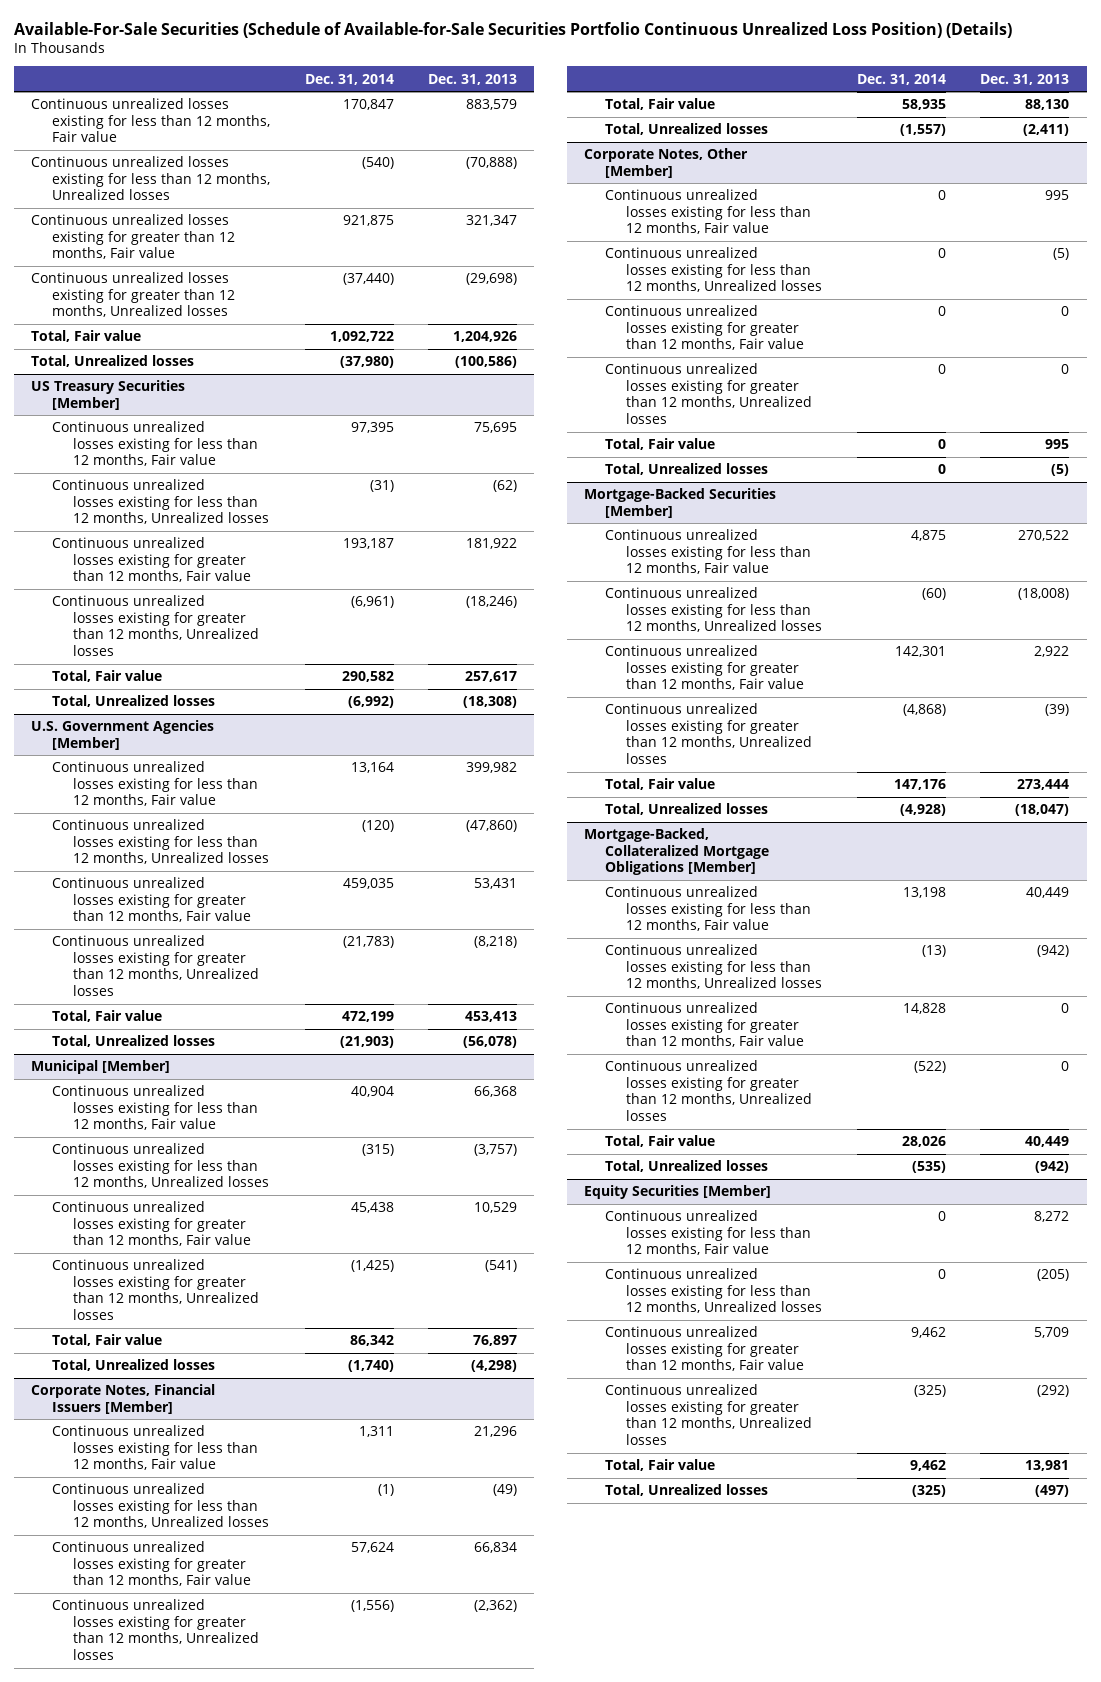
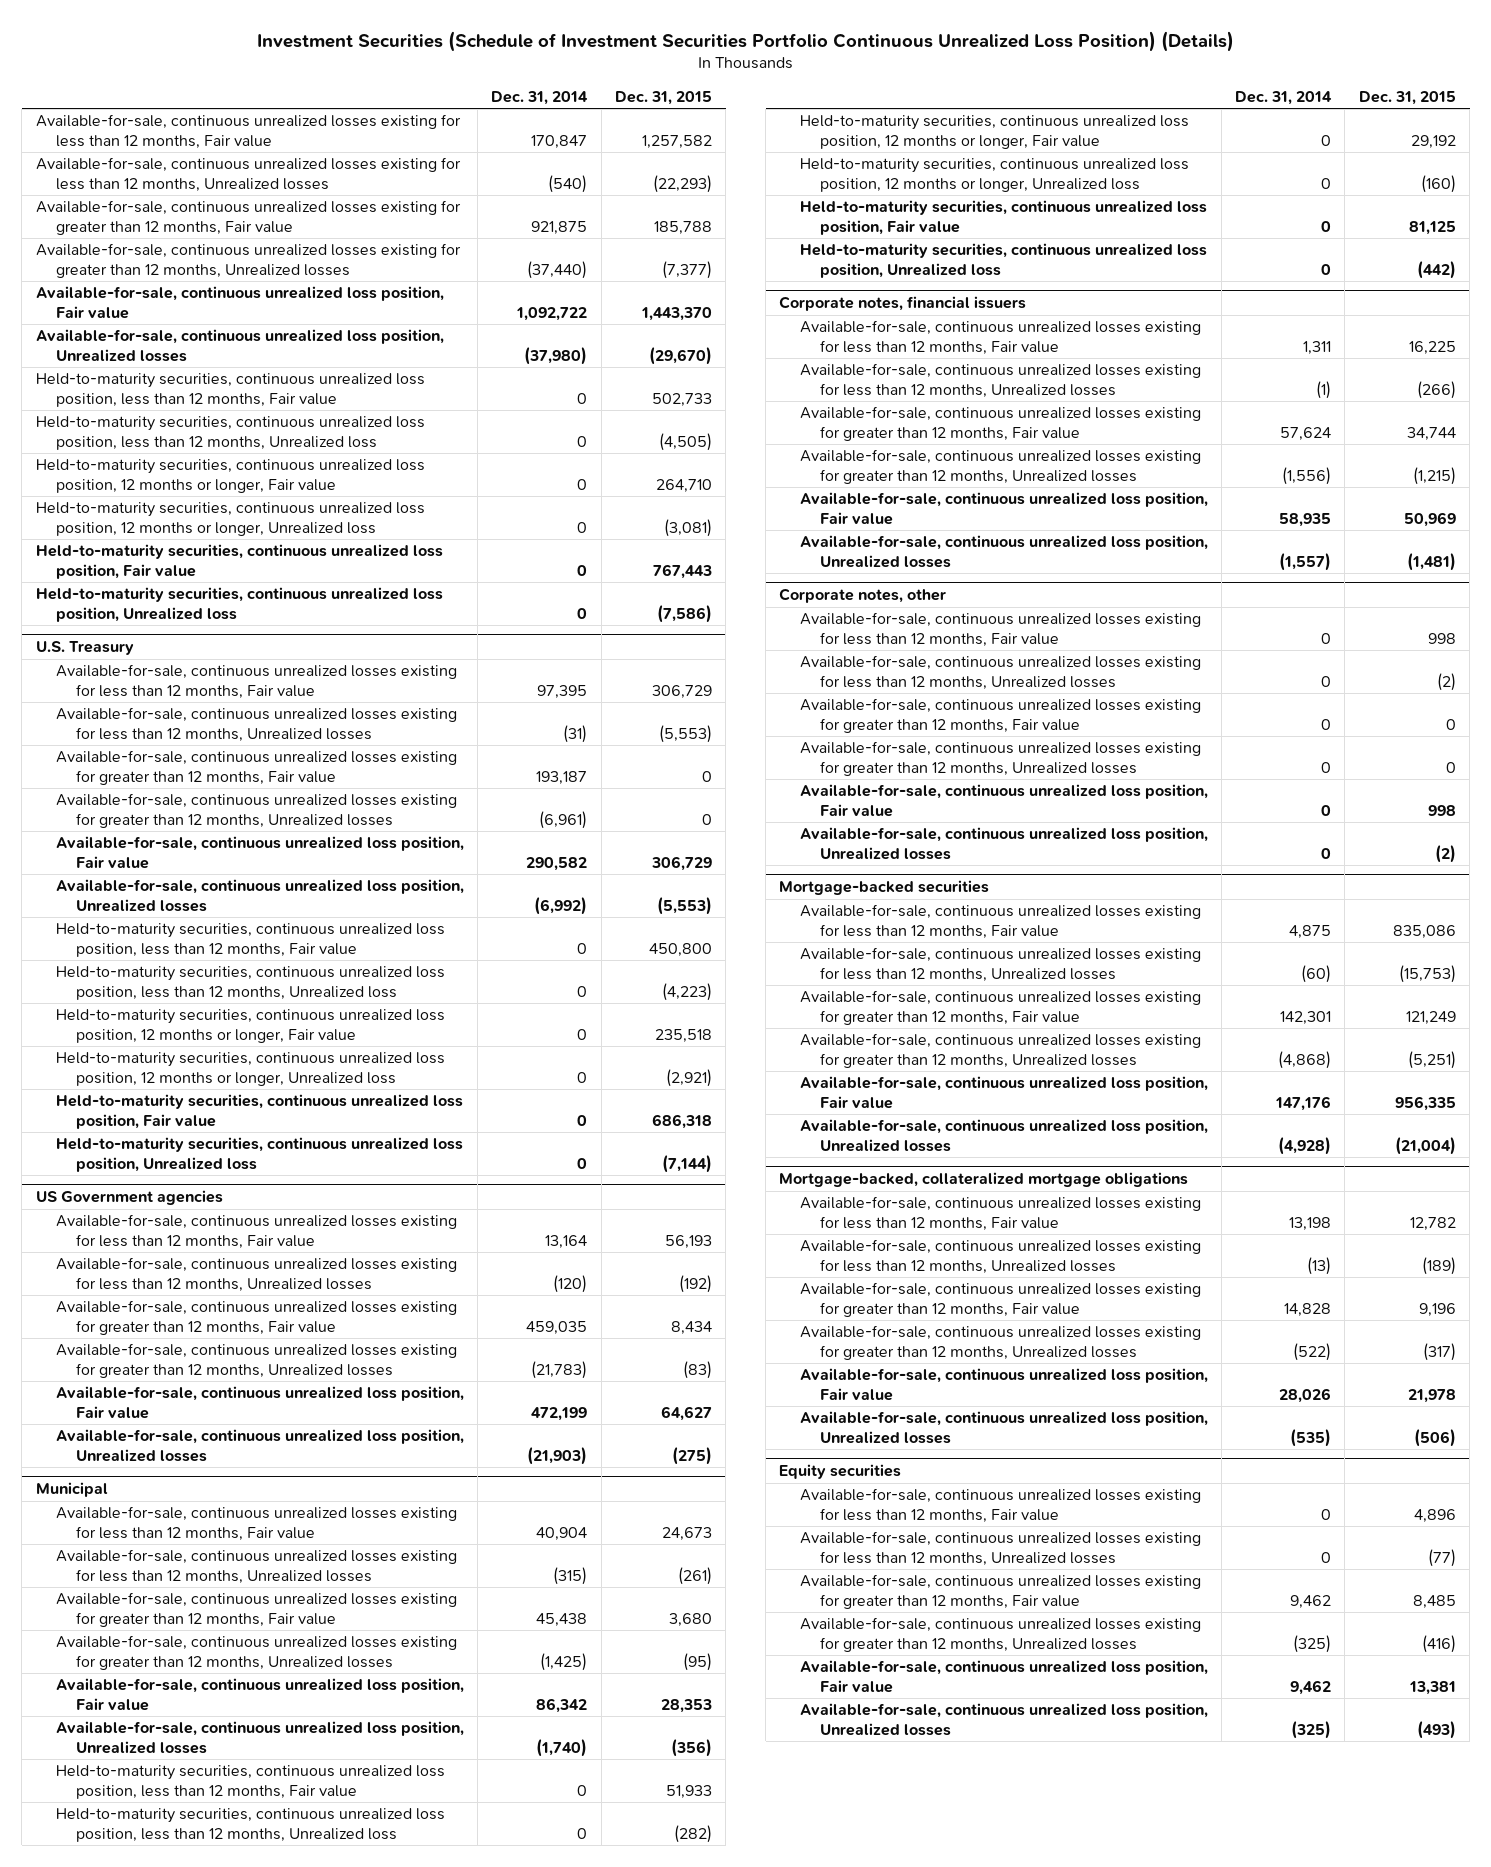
[14,22,1013,39] Available-For-Sale Securities (Schedule of Available-for-Sale Securities Portfolio Continuous Unrealized Loss Position) (Details) -> [256,30,1234,52] Investment Securities (Schedule of Investment Securities Portfolio Continuous Unrealized Loss Position) (Details)
[427,73,517,85] Dec. 31, 2013 -> none
none -> [614,90,712,105] Dec. 31, 2015
[31,98,271,143] Continuous unrealized losses existing for less than 12 months, Fair value -> [35,114,461,149] Available-for-sale, continuous unrealized losses existing for less than 12 months, Fair value
[31,156,271,201] Continuous unrealized losses existing for less than 12 months, Unrealized losses -> [35,157,461,192] Available-for-sale, continuous unrealized losses existing for less than 12 months, Unrealized losses
[31,214,236,260] Continuous unrealized losses existing for greater than 12 months, Fair value -> [35,200,461,235] Available-for-sale, continuous unrealized losses existing for greater than 12 months, Fair value
[31,272,236,318] Continuous unrealized losses existing for greater than 12 months, Unrealized losses -> [35,243,461,278] Available-for-sale, continuous unrealized losses existing for greater than 12 months, Unrealized losses
[31,330,142,343] Total, Fair value -> [35,286,444,319] Available-for-sale, continuous unrealized loss position, Fair value
[31,355,195,368] Total, Unrealized losses -> [35,329,444,362] Available-for-sale, continuous unrealized loss position, Unrealized losses
none -> [35,373,425,407] Held-to-maturity securities, continuous unrealized loss position, less than 12 months, Fair value
none -> [35,416,425,450] Held-to-maturity securities, continuous unrealized loss position, less than 12 months, Unrealized loss
none -> [35,459,425,493] Held-to-maturity securities, continuous unrealized loss position, 12 months or longer, Fair value
none -> [35,502,425,536] Held-to-maturity securities, continuous unrealized loss position, 12 months or longer, Unrealized loss
none -> [35,544,443,579] Held-to-maturity securities, continuous unrealized loss position, Fair value
none -> [35,587,443,622] Held-to-maturity securities, continuous unrealized loss position, Unrealized loss
[31,380,186,410] US Treasury Securities [Member] -> [35,641,134,656] U.S. Treasury
[52,421,259,467] Continuous unrealized losses existing for less than 12 months, Fair value -> [55,664,457,699] Available-for-sale, continuous unrealized losses existing for less than 12 months, Fair value
[52,479,270,525] Continuous unrealized losses existing for less than 12 months, Unrealized losses -> [55,707,457,742] Available-for-sale, continuous unrealized losses existing for less than 12 months, Unrealized losses
[52,537,252,583] Continuous unrealized losses existing for greater than 12 months, Fair value -> [55,750,457,785] Available-for-sale, continuous unrealized losses existing for greater than 12 months, Fair value
[52,595,260,657] Continuous unrealized losses existing for greater than 12 months, Unrealized losses -> [55,793,457,828] Available-for-sale, continuous unrealized losses existing for greater than 12 months, Unrealized losses
[52,670,163,683] Total, Fair value -> [55,836,464,869] Available-for-sale, continuous unrealized loss position, Fair value
[52,695,216,708] Total, Unrealized losses -> [55,879,464,912] Available-for-sale, continuous unrealized loss position, Unrealized losses
none -> [55,923,445,957] Held-to-maturity securities, continuous unrealized loss position, less than 12 months, Fair value
none -> [55,966,445,1000] Held-to-maturity securities, continuous unrealized loss position, less than 12 months, Unrealized loss
none -> [55,1009,445,1043] Held-to-maturity securities, continuous unrealized loss position, 12 months or longer, Fair value
none -> [55,1052,445,1086] Held-to-maturity securities, continuous unrealized loss position, 12 months or longer, Unrealized loss
none -> [55,1094,463,1129] Held-to-maturity securities, continuous unrealized loss position, Fair value
none -> [55,1137,463,1172] Held-to-maturity securities, continuous unrealized loss position, Unrealized loss
[31,720,215,750] U.S. Government Agencies [Member] -> [35,1190,223,1206] US Government agencies
[52,761,259,807] Continuous unrealized losses existing for less than 12 months, Fair value -> [55,1214,457,1249] Available-for-sale, continuous unrealized losses existing for less than 12 months, Fair value
[52,819,270,865] Continuous unrealized losses existing for less than 12 months, Unrealized losses -> [55,1257,457,1292] Available-for-sale, continuous unrealized losses existing for less than 12 months, Unrealized losses
[52,877,252,923] Continuous unrealized losses existing for greater than 12 months, Fair value -> [55,1300,457,1335] Available-for-sale, continuous unrealized losses existing for greater than 12 months, Fair value
[52,935,260,997] Continuous unrealized losses existing for greater than 12 months, Unrealized losses -> [55,1343,457,1378] Available-for-sale, continuous unrealized losses existing for greater than 12 months, Unrealized losses
[52,1010,163,1023] Total, Fair value -> [55,1386,464,1419] Available-for-sale, continuous unrealized loss position, Fair value
[52,1035,216,1048] Total, Unrealized losses -> [55,1429,464,1462] Available-for-sale, continuous unrealized loss position, Unrealized losses
[31,1060,171,1075] Municipal [Member] -> [35,1482,108,1498] Municipal
[52,1085,259,1131] Continuous unrealized losses existing for less than 12 months, Fair value -> [55,1506,457,1541] Available-for-sale, continuous unrealized losses existing for less than 12 months, Fair value
[52,1143,270,1189] Continuous unrealized losses existing for less than 12 months, Unrealized losses -> [55,1549,457,1584] Available-for-sale, continuous unrealized losses existing for less than 12 months, Unrealized losses
[52,1201,252,1247] Continuous unrealized losses existing for greater than 12 months, Fair value -> [55,1592,457,1627] Available-for-sale, continuous unrealized losses existing for greater than 12 months, Fair value
[52,1259,260,1321] Continuous unrealized losses existing for greater than 12 months, Unrealized losses -> [55,1635,457,1670] Available-for-sale, continuous unrealized losses existing for greater than 12 months, Unrealized losses
[52,1334,163,1347] Total, Fair value -> [55,1678,464,1711] Available-for-sale, continuous unrealized loss position, Fair value
[52,1359,216,1372] Total, Unrealized losses -> [55,1721,464,1754] Available-for-sale, continuous unrealized loss position, Unrealized losses
none -> [55,1765,445,1799] Held-to-maturity securities, continuous unrealized loss position, less than 12 months, Fair value
none -> [55,1808,445,1842] Held-to-maturity securities, continuous unrealized loss position, less than 12 months, Unrealized loss
none -> [799,115,1189,149] Held-to-maturity securities, continuous unrealized loss position, 12 months or longer, Fair value
none -> [799,158,1189,192] Held-to-maturity securities, continuous unrealized loss position, 12 months or longer, Unrealized loss
none -> [799,200,1207,235] Held-to-maturity securities, continuous unrealized loss position, Fair value
none -> [799,243,1207,278] Held-to-maturity securities, continuous unrealized loss position, Unrealized loss
[31,1384,216,1414] Corporate Notes, Financial Issuers [Member] -> [779,296,1027,312] Corporate notes, financial issuers
[52,1425,259,1471] Continuous unrealized losses existing for less than 12 months, Fair value -> [799,320,1201,355] Available-for-sale, continuous unrealized losses existing for less than 12 months, Fair value
[52,1483,270,1529] Continuous unrealized losses existing for less than 12 months, Unrealized losses -> [799,363,1201,398] Available-for-sale, continuous unrealized losses existing for less than 12 months, Unrealized losses
[52,1541,252,1587] Continuous unrealized losses existing for greater than 12 months, Fair value -> [799,406,1201,441] Available-for-sale, continuous unrealized losses existing for greater than 12 months, Fair value
[52,1599,260,1661] Continuous unrealized losses existing for greater than 12 months, Unrealized losses -> [799,449,1201,484] Available-for-sale, continuous unrealized losses existing for greater than 12 months, Unrealized losses
[605,98,716,111] Total, Fair value -> [799,492,1208,525] Available-for-sale, continuous unrealized loss position, Fair value
[605,123,769,136] Total, Unrealized losses -> [799,535,1208,568] Available-for-sale, continuous unrealized loss position, Unrealized losses
[584,148,749,178] Corporate Notes, Other [Member] -> [779,588,947,604] Corporate notes, other
[605,189,811,235] Continuous unrealized losses existing for less than 12 months, Fair value -> [799,612,1201,647] Available-for-sale, continuous unrealized losses existing for less than 12 months, Fair value
[605,247,822,293] Continuous unrealized losses existing for less than 12 months, Unrealized losses -> [799,655,1201,690] Available-for-sale, continuous unrealized losses existing for less than 12 months, Unrealized losses
[605,305,804,351] Continuous unrealized losses existing for greater than 12 months, Fair value -> [799,698,1201,733] Available-for-sale, continuous unrealized losses existing for greater than 12 months, Fair value
[605,363,812,425] Continuous unrealized losses existing for greater than 12 months, Unrealized losses -> [799,741,1201,776] Available-for-sale, continuous unrealized losses existing for greater than 12 months, Unrealized losses
[605,438,716,451] Total, Fair value -> [799,784,1208,817] Available-for-sale, continuous unrealized loss position, Fair value
[605,463,769,476] Total, Unrealized losses -> [799,827,1208,860] Available-for-sale, continuous unrealized loss position, Unrealized losses
[584,488,777,518] Mortgage-Backed Securities [Member] -> [779,880,990,896] Mortgage-backed securities
[605,529,811,575] Continuous unrealized losses existing for less than 12 months, Fair value -> [799,904,1201,939] Available-for-sale, continuous unrealized losses existing for less than 12 months, Fair value
[605,587,822,633] Continuous unrealized losses existing for less than 12 months, Unrealized losses -> [799,947,1201,982] Available-for-sale, continuous unrealized losses existing for less than 12 months, Unrealized losses
[605,645,804,691] Continuous unrealized losses existing for greater than 12 months, Fair value -> [799,990,1201,1025] Available-for-sale, continuous unrealized losses existing for greater than 12 months, Fair value
[605,703,812,765] Continuous unrealized losses existing for greater than 12 months, Unrealized losses -> [799,1033,1201,1068] Available-for-sale, continuous unrealized losses existing for greater than 12 months, Unrealized losses
[605,778,716,791] Total, Fair value -> [799,1076,1208,1109] Available-for-sale, continuous unrealized loss position, Fair value
[605,803,769,816] Total, Unrealized losses -> [799,1119,1208,1152] Available-for-sale, continuous unrealized loss position, Unrealized losses
[584,828,770,876] Mortgage-Backed, Collateralized Mortgage Obligations [Member] -> [779,1172,1189,1188] Mortgage-backed, collateralized mortgage obligations
[605,886,811,932] Continuous unrealized losses existing for less than 12 months, Fair value -> [799,1196,1201,1231] Available-for-sale, continuous unrealized losses existing for less than 12 months, Fair value
[605,944,822,990] Continuous unrealized losses existing for less than 12 months, Unrealized losses -> [799,1239,1201,1274] Available-for-sale, continuous unrealized losses existing for less than 12 months, Unrealized losses
[605,1002,804,1048] Continuous unrealized losses existing for greater than 12 months, Fair value -> [799,1282,1201,1317] Available-for-sale, continuous unrealized losses existing for greater than 12 months, Fair value
[605,1060,812,1122] Continuous unrealized losses existing for greater than 12 months, Unrealized losses -> [799,1325,1201,1360] Available-for-sale, continuous unrealized losses existing for greater than 12 months, Unrealized losses
[605,1135,716,1148] Total, Fair value -> [799,1368,1208,1401] Available-for-sale, continuous unrealized loss position, Fair value
[605,1160,769,1173] Total, Unrealized losses -> [799,1411,1208,1444] Available-for-sale, continuous unrealized loss position, Unrealized losses
[584,1185,772,1200] Equity Securities [Member] -> [779,1464,902,1480] Equity securities
[605,1210,811,1256] Continuous unrealized losses existing for less than 12 months, Fair value -> [799,1488,1201,1523] Available-for-sale, continuous unrealized losses existing for less than 12 months, Fair value
[605,1268,822,1314] Continuous unrealized losses existing for less than 12 months, Unrealized losses -> [799,1531,1201,1566] Available-for-sale, continuous unrealized losses existing for less than 12 months, Unrealized losses
[605,1326,804,1372] Continuous unrealized losses existing for greater than 12 months, Fair value -> [799,1574,1201,1609] Available-for-sale, continuous unrealized losses existing for greater than 12 months, Fair value
[605,1384,812,1446] Continuous unrealized losses existing for greater than 12 months, Unrealized losses -> [799,1617,1201,1652] Available-for-sale, continuous unrealized losses existing for greater than 12 months, Unrealized losses
[605,1459,716,1472] Total, Fair value -> [799,1660,1208,1693] Available-for-sale, continuous unrealized loss position, Fair value
[605,1484,769,1497] Total, Unrealized losses -> [799,1703,1208,1736] Available-for-sale, continuous unrealized loss position, Unrealized losses

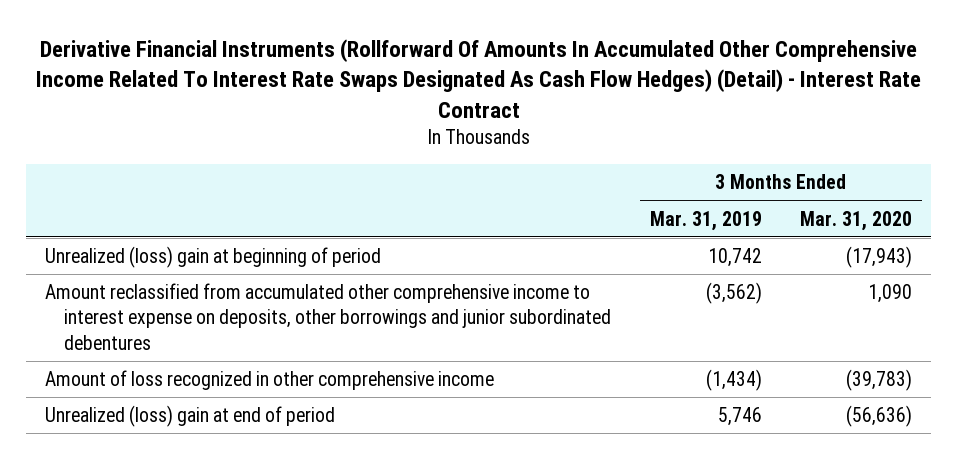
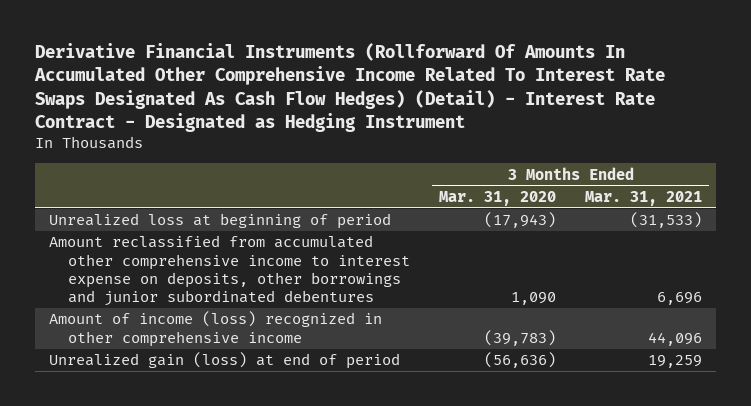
[35,38,921,118] Derivative Financial Instruments (Rollforward Of Amounts In Accumulated Other Comprehensive Income Related To Interest Rate Swaps Designated As Cash Flow Hedges) (Detail) - Interest Rate Contract -> [33,43,665,132] Derivative Financial Instruments (Rollforward Of Amounts In Accumulated Other Comprehensive Income Related To Interest Rate Swaps Designated As Cash Flow Hedges) (Detail) - Interest Rate Contract - Designated as Hedging Instrument
[649,210,762,231] Mar. 31, 2019 -> none
none -> [584,190,702,206] Mar. 31, 2021
[45,246,382,269] Unrealized (loss) gain at beginning of period -> [49,213,392,230] Unrealized loss at beginning of period
[45,370,495,391] Amount of loss recognized in other comprehensive income -> [49,311,383,347] Amount of income (loss) recognized in other comprehensive income
[45,405,336,428] Unrealized (loss) gain at end of period -> [49,352,401,370] Unrealized gain (loss) at end of period

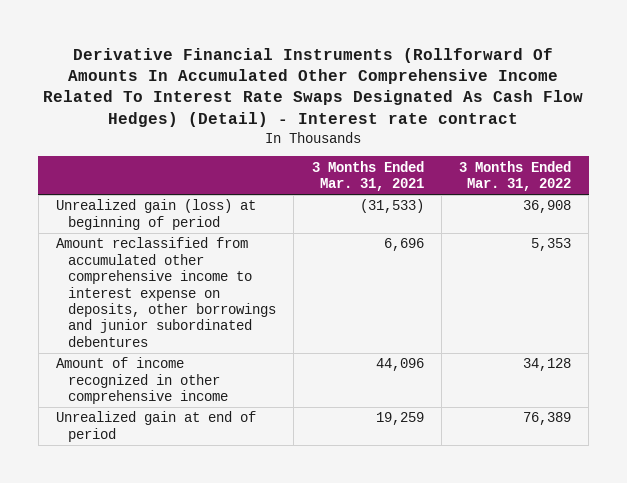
[33,43,665,132] Derivative Financial Instruments (Rollforward Of Amounts In Accumulated Other Comprehensive Income Related To Interest Rate Swaps Designated As Cash Flow Hedges) (Detail) - Interest Rate Contract - Designated as Hedging Instrument -> [43,47,584,127] Derivative Financial Instruments (Rollforward Of Amounts In Accumulated Other Comprehensive Income Related To Interest Rate Swaps Designated As Cash Flow Hedges) (Detail) - Interest rate contract
[439,190,557,206] Mar. 31, 2020 -> none
none -> [458,160,571,192] 3 Months Ended Mar. 31, 2022
[49,213,392,230] Unrealized loss at beginning of period -> [55,199,256,230] Unrealized gain (loss) at beginning of period
[49,311,383,347] Amount of income (loss) recognized in other comprehensive income -> [55,357,229,405] Amount of income recognized in other comprehensive income
[49,352,401,370] Unrealized gain (loss) at end of period -> [55,411,256,442] Unrealized gain at end of period

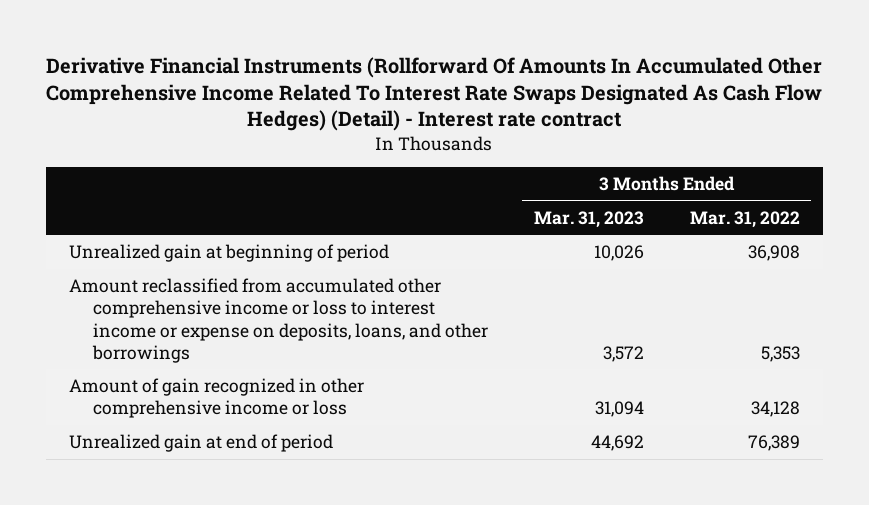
[311,160,424,192] 3 Months Ended Mar. 31, 2021 -> none
none -> [533,210,644,228] Mar. 31, 2023
[55,199,256,230] Unrealized gain (loss) at beginning of period -> [68,244,389,263] Unrealized gain at beginning of period
[55,237,277,347] Amount reclassified from accumulated other comprehensive income to interest expense on deposits, other borrowings and junior subordinated debentures -> [68,278,488,363] Amount reclassified from accumulated other comprehensive income or loss to interest income or expense on deposits, loans, and other borrowings
[55,357,229,405] Amount of income recognized in other comprehensive income -> [68,378,364,419] Amount of gain recognized in other comprehensive income or loss

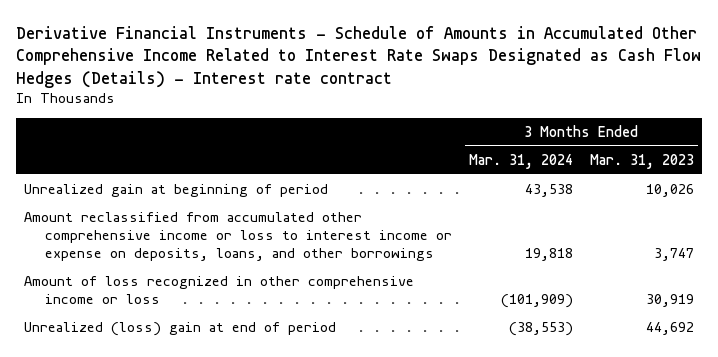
[46,56,823,132] Derivative Financial Instruments (Rollforward Of Amounts In Accumulated Other Comprehensive Income Related To Interest Rate Swaps Designated As Cash Flow Hedges) (Detail) - Interest rate contract -> [16,25,702,88] Derivative Financial Instruments - Schedule of Amounts in Accumulated Other Comprehensive Income Related to Interest Rate Swaps Designated as Cash Flow Hedges (Details) - Interest rate contract
[689,210,800,228] Mar. 31, 2022 -> none
none -> [469,153,574,169] Mar. 31, 2024
[602,345,644,362] 3,572 -> [653,247,694,261] 3,747
[68,378,364,419] Amount of gain recognized in other comprehensive income or loss -> [24,275,415,304] Amount of loss recognized in other comprehensive income or loss
[594,401,644,418] 31,094 -> [645,293,694,307] 30,919
[68,434,333,453] Unrealized gain at end of period -> [24,321,337,336] Unrealized (loss) gain at end of period

